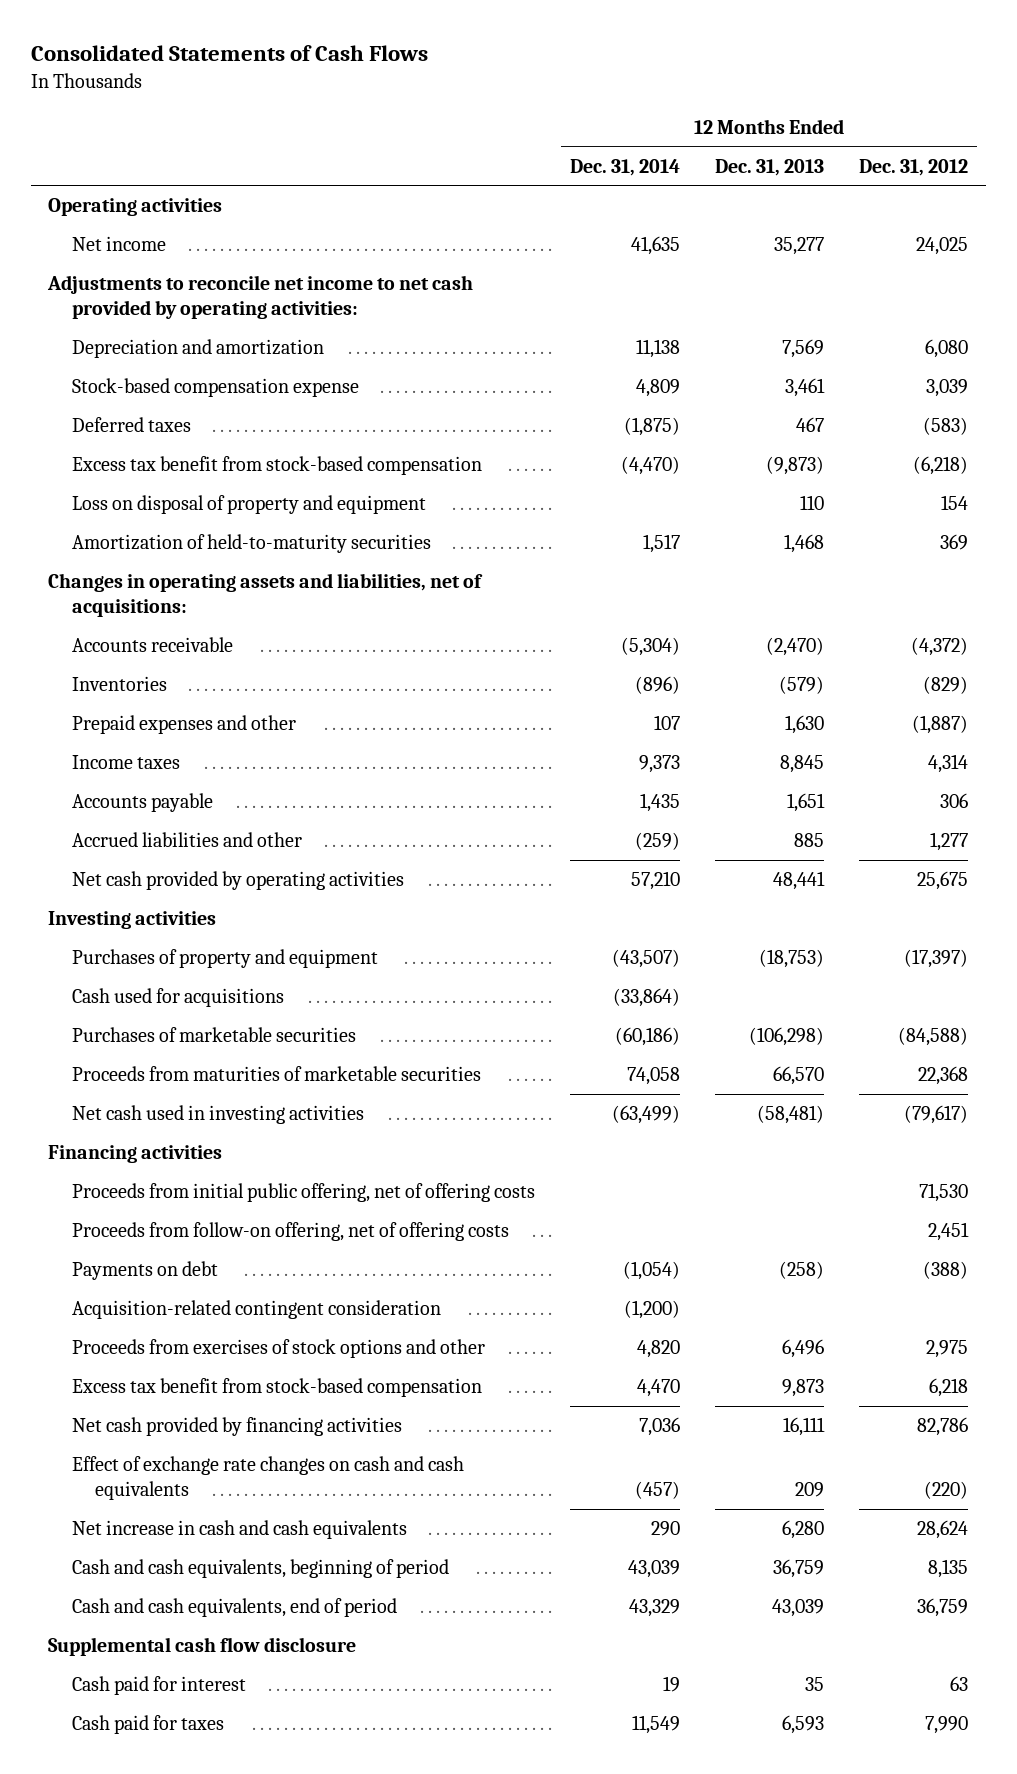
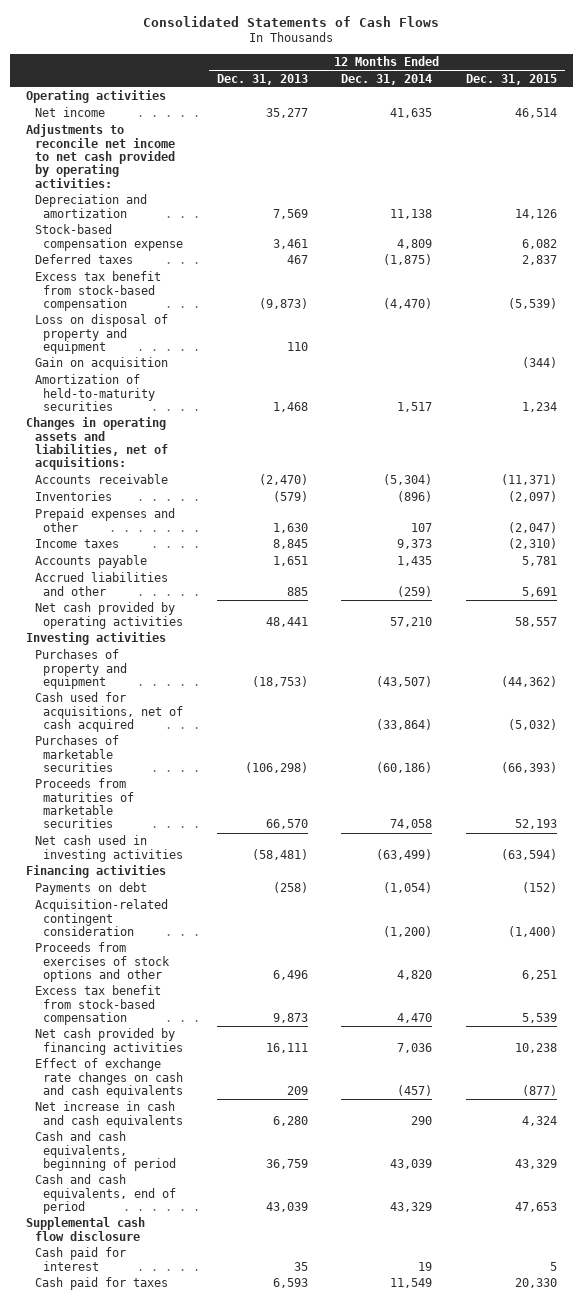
[859,158,969,176] Dec. 31, 2012 -> none
none -> [465,73,557,85] Dec. 31, 2015
none -> [34,357,168,371] Gain on acquisition
[71,988,284,1008] Cash used for acquisitions -> [34,692,184,733] Cash used for acquisitions, net of cash acquired
[71,1183,535,1203] Proceeds from initial public offering, net of offering costs -> none
[71,1222,509,1242] Proceeds from follow-on offering, net of offering costs -> none

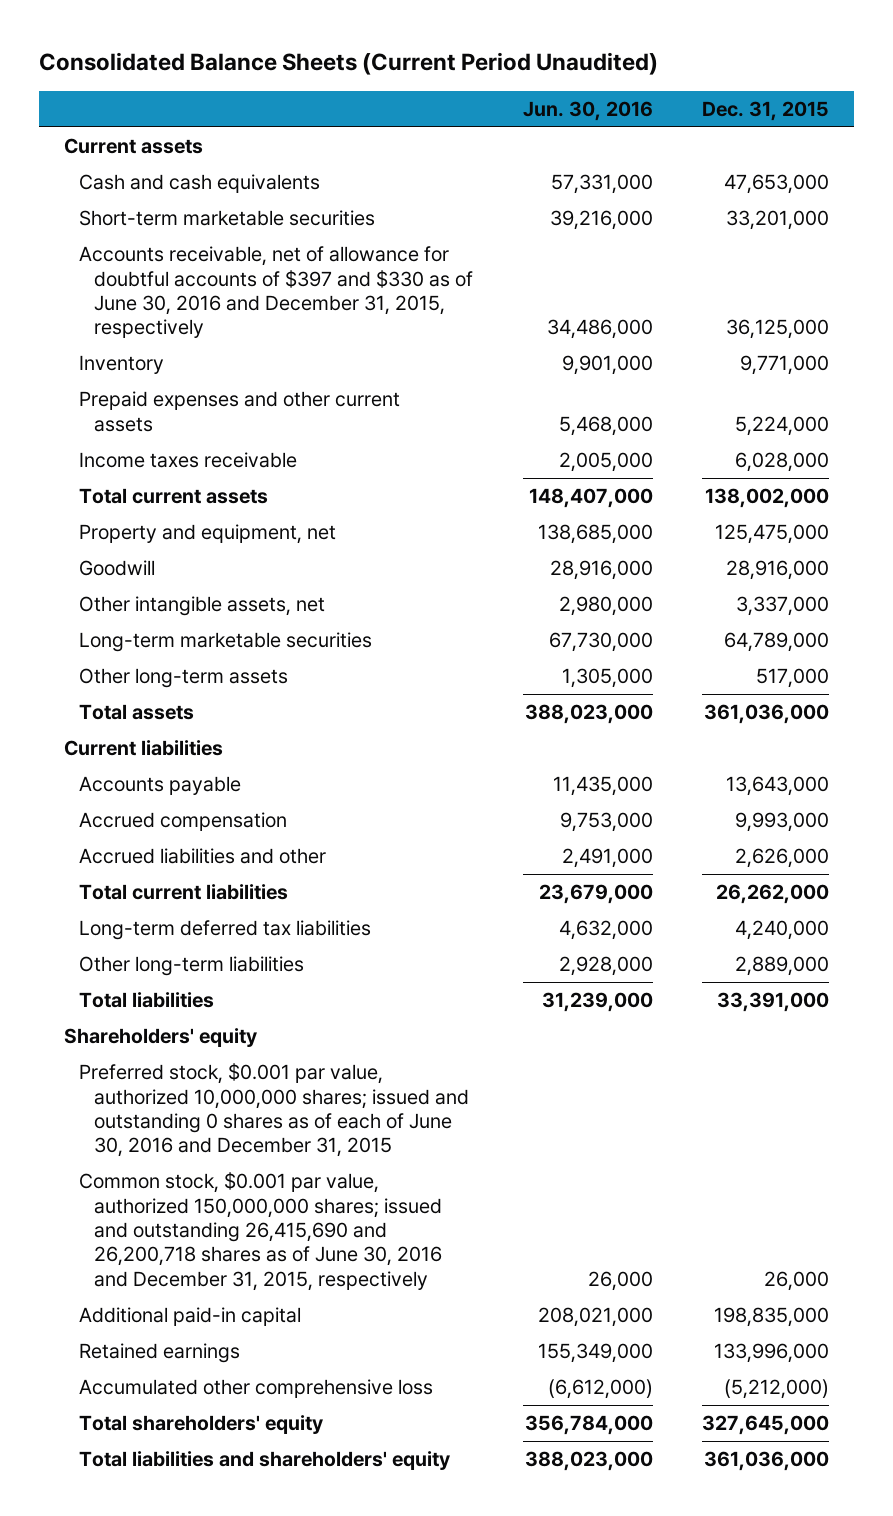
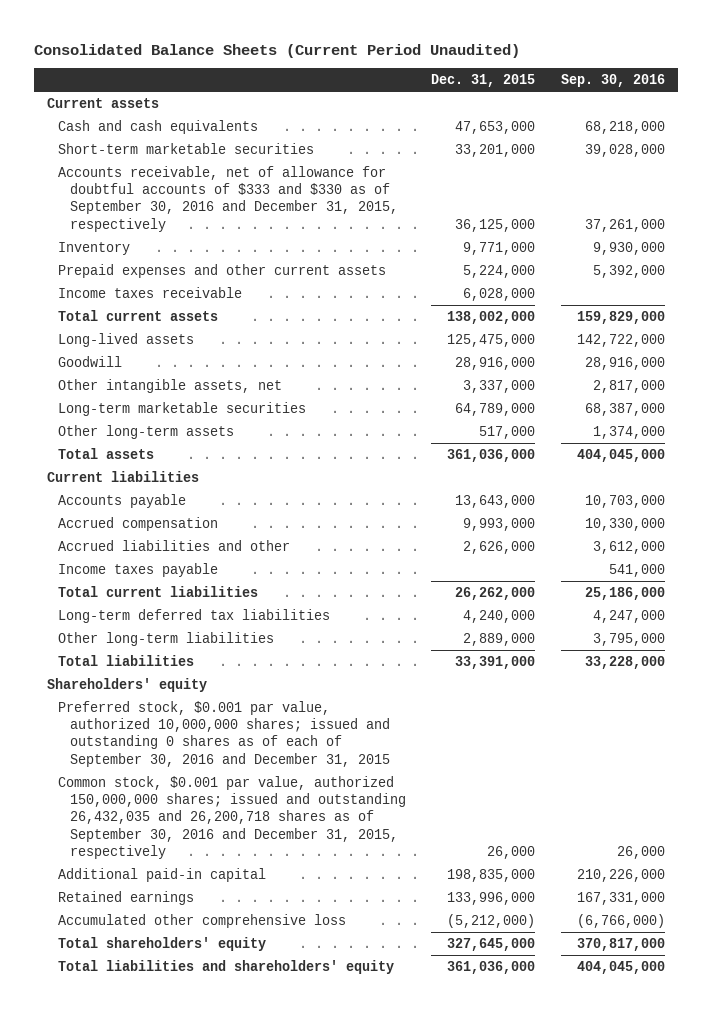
[522,100,653,121] Jun. 30, 2016 -> none
none -> [560,74,665,88] Sep. 30, 2016
[79,246,474,339] Accounts receivable, net of allowance for doubtful accounts of $397 and $330 as of June 30, 2016 and December 31, 2015, respectively -> [58,165,399,232] Accounts receivable, net of allowance for doubtful accounts of $333 and $330 as of September 30, 2016 and December 31, 2015, respectively
[79,524,337,545] Property and equipment, net -> [58,332,195,347] Long-lived assets
none -> [58,562,219,577] Income taxes payable
[79,1063,470,1158] Preferred stock, $0.001 par value, authorized 10,000,000 shares; issued and outstanding 0 shares as of each of June 30, 2016 and December 31, 2015 -> [58,700,391,767] Preferred stock, $0.001 par value, authorized 10,000,000 shares; issued and outstanding 0 shares as of each of September 30, 2016 and December 31, 2015
[79,1172,443,1291] Common stock, $0.001 par value, authorized 150,000,000 shares; issued and outstanding 26,415,690 and 26,200,718 shares as of June 30, 2016 and December 31, 2015, respectively -> [58,775,407,859] Common stock, $0.001 par value, authorized 150,000,000 shares; issued and outstanding 26,432,035 and 26,200,718 shares as of September 30, 2016 and December 31, 2015, respectively

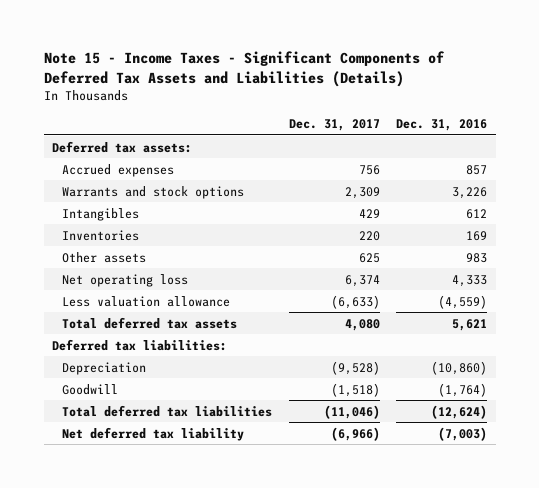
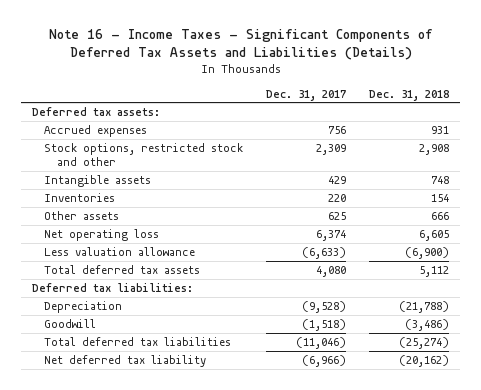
[43,51,445,87] Note 15 - Income Taxes - Significant Components of Deferred Tax Assets and Liabilities (Details) -> [48,29,432,61] Note 16 - Income Taxes - Significant Components of Deferred Tax Assets and Liabilities (Details)
[396,119,488,132] Dec. 31, 2016 -> none
none -> [368,89,449,101] Dec. 31, 2018
[62,185,245,199] Warrants and stock options -> [44,142,244,167] Stock options, restricted stock and other
[62,207,140,221] Intangibles -> [44,174,152,187] Intangible assets

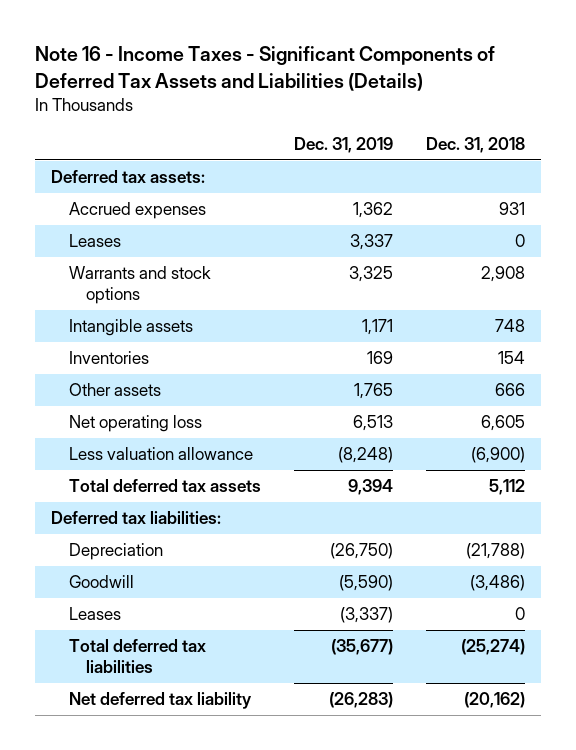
[266,89,347,101] Dec. 31, 2017 -> none
none -> [293,136,393,153] Dec. 31, 2019
none -> [68,234,121,248] Leases
[44,142,244,167] Stock options, restricted stock and other -> [68,266,211,304] Warrants and stock options
none -> [68,607,121,621] Leases

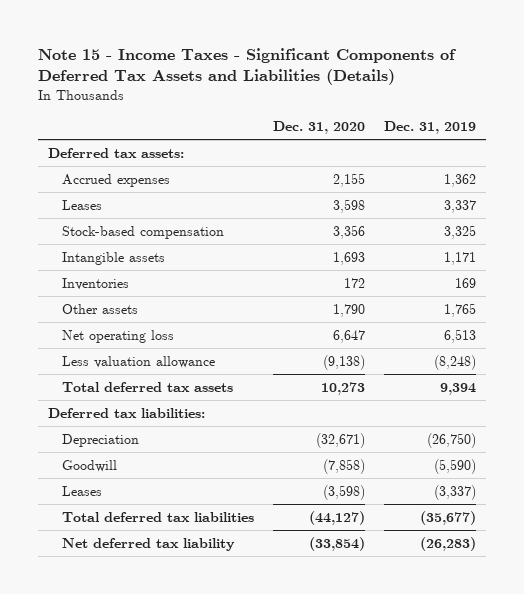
[34,46,495,91] Note 16 - Income Taxes - Significant Components of Deferred Tax Assets and Liabilities (Details) -> [37,47,456,86] Note 15 - Income Taxes - Significant Components of Deferred Tax Assets and Liabilities (Details)
[425,136,525,153] Dec. 31, 2018 -> none
none -> [273,121,366,135] Dec. 31, 2020
[68,266,211,304] Warrants and stock options -> [61,225,224,239] Stock-based compensation

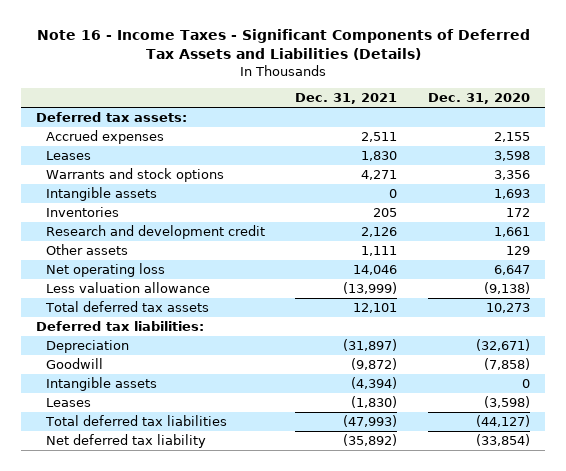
[37,47,456,86] Note 15 - Income Taxes - Significant Components of Deferred Tax Assets and Liabilities (Details) -> [36,29,530,61] Note 16 - Income Taxes - Significant Components of Deferred Tax Assets and Liabilities (Details)
[384,121,477,135] Dec. 31, 2019 -> none
none -> [295,93,398,105] Dec. 31, 2021
[61,225,224,239] Stock-based compensation -> [46,168,225,183] Warrants and stock options
none -> [46,225,266,240] Research and development credit
[333,303,366,317] 1,790 -> [505,246,530,256] 129
none -> [46,377,158,392] Intangible assets

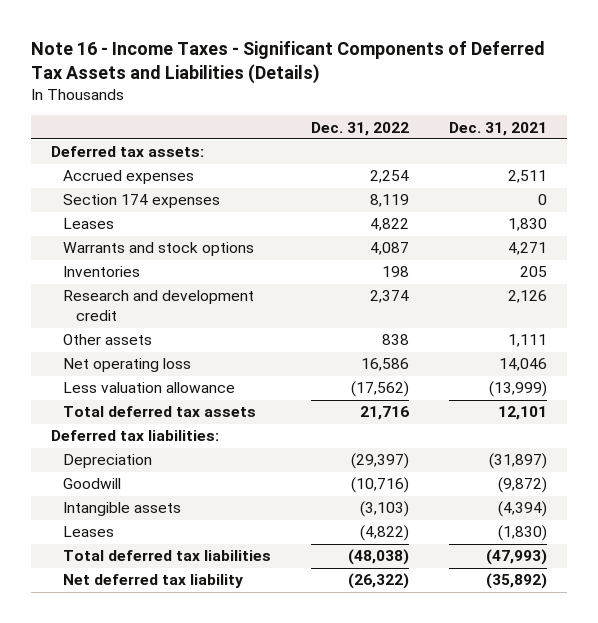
[427,93,530,105] Dec. 31, 2020 -> none
none -> [311,121,410,136] Dec. 31, 2022
none -> [63,194,221,209] Section 174 expenses
[46,187,158,202] Intangible assets -> none

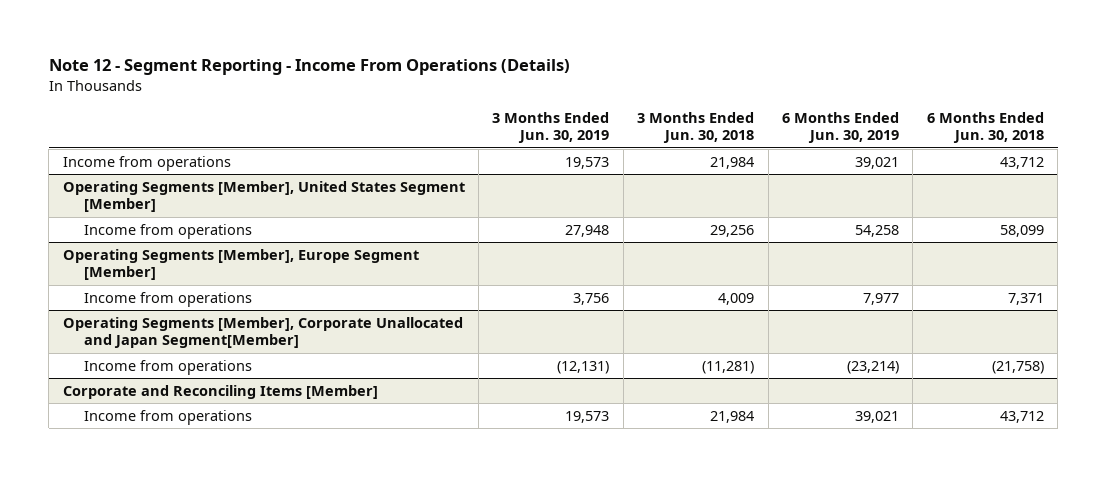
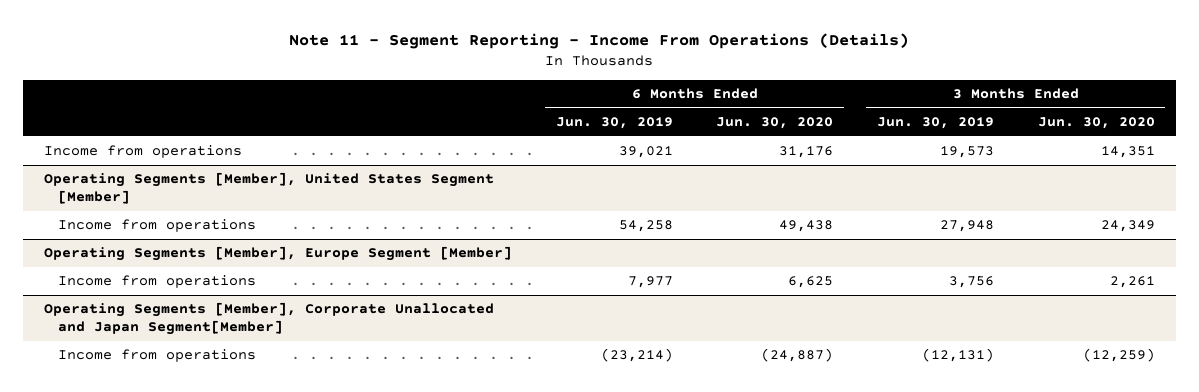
[48,59,570,76] Note 12 - Segment Reporting - Income From Operations (Details) -> [289,33,910,50] Note 11 - Segment Reporting - Income From Operations (Details)
[637,112,755,144] 3 Months Ended Jun. 30, 2018 -> none
[926,112,1044,144] 6 Months Ended Jun. 30, 2018 -> none
none -> [716,117,834,130] Jun. 30, 2020
none -> [1037,117,1155,130] Jun. 30, 2020
[62,384,378,399] Corporate and Reconciling Items [Member] -> none
[84,409,253,425] Income from operations -> none

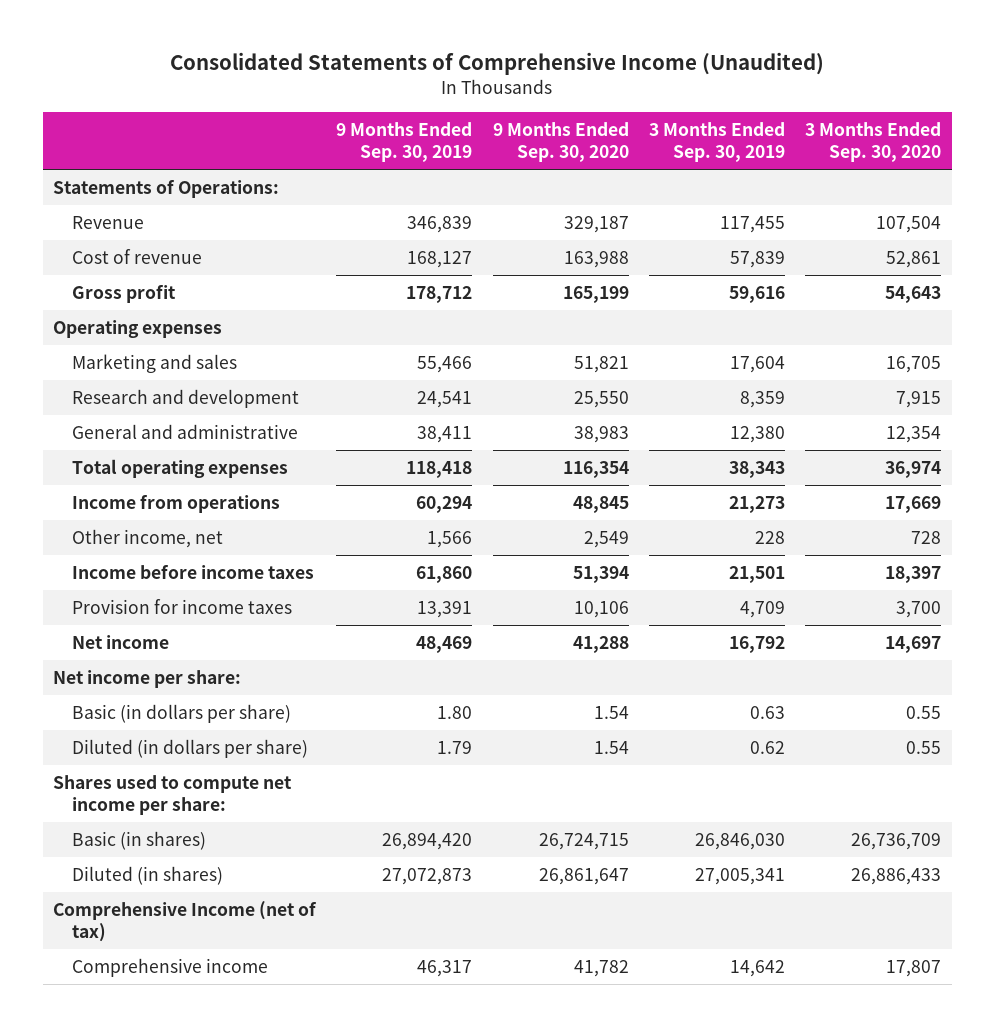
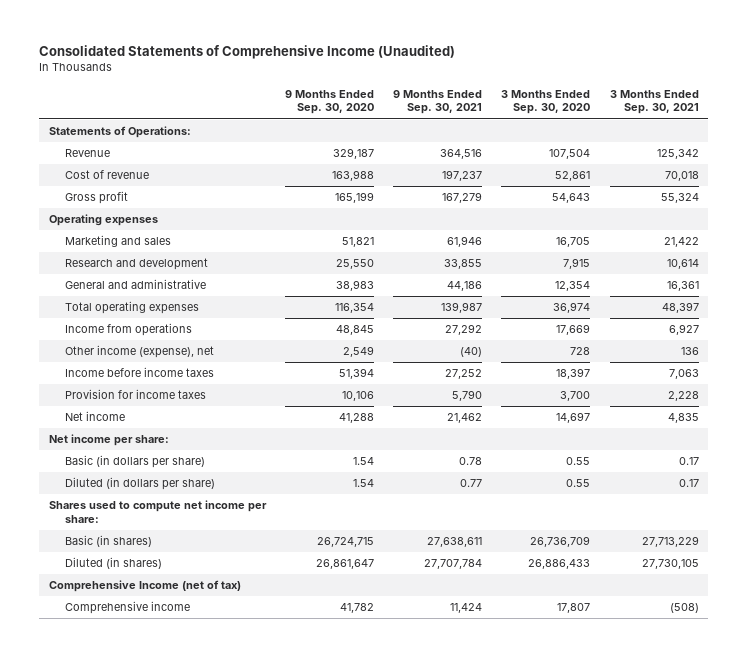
[336,121,473,162] 9 Months Ended Sep. 30, 2019 -> none
[649,121,786,162] 3 Months Ended Sep. 30, 2019 -> none
none -> [393,89,483,115] 9 Months Ended Sep. 30, 2021
none -> [609,89,699,115] 3 Months Ended Sep. 30, 2021
[71,529,223,549] Other income, net -> [64,345,214,359] Other income (expense), net

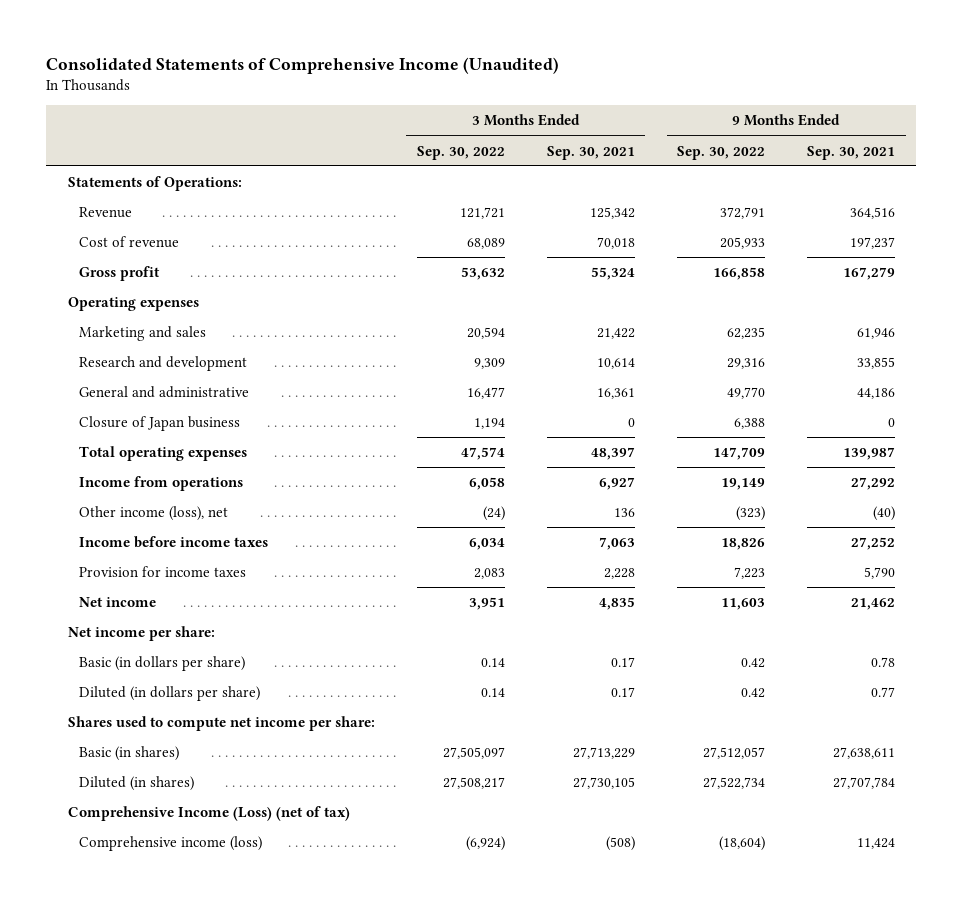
[284,89,374,115] 9 Months Ended Sep. 30, 2020 -> none
[501,89,591,115] 3 Months Ended Sep. 30, 2020 -> none
none -> [416,145,505,160] Sep. 30, 2022
none -> [677,145,766,160] Sep. 30, 2022
none -> [79,416,241,432] Closure of Japan business
[64,345,214,359] Other income (expense), net -> [79,506,229,522] Other income (loss), net
[48,580,241,593] Comprehensive Income (net of tax) -> [67,806,350,822] Comprehensive Income (Loss) (net of tax)
[64,601,190,615] Comprehensive income -> [79,836,263,852] Comprehensive income (loss)

